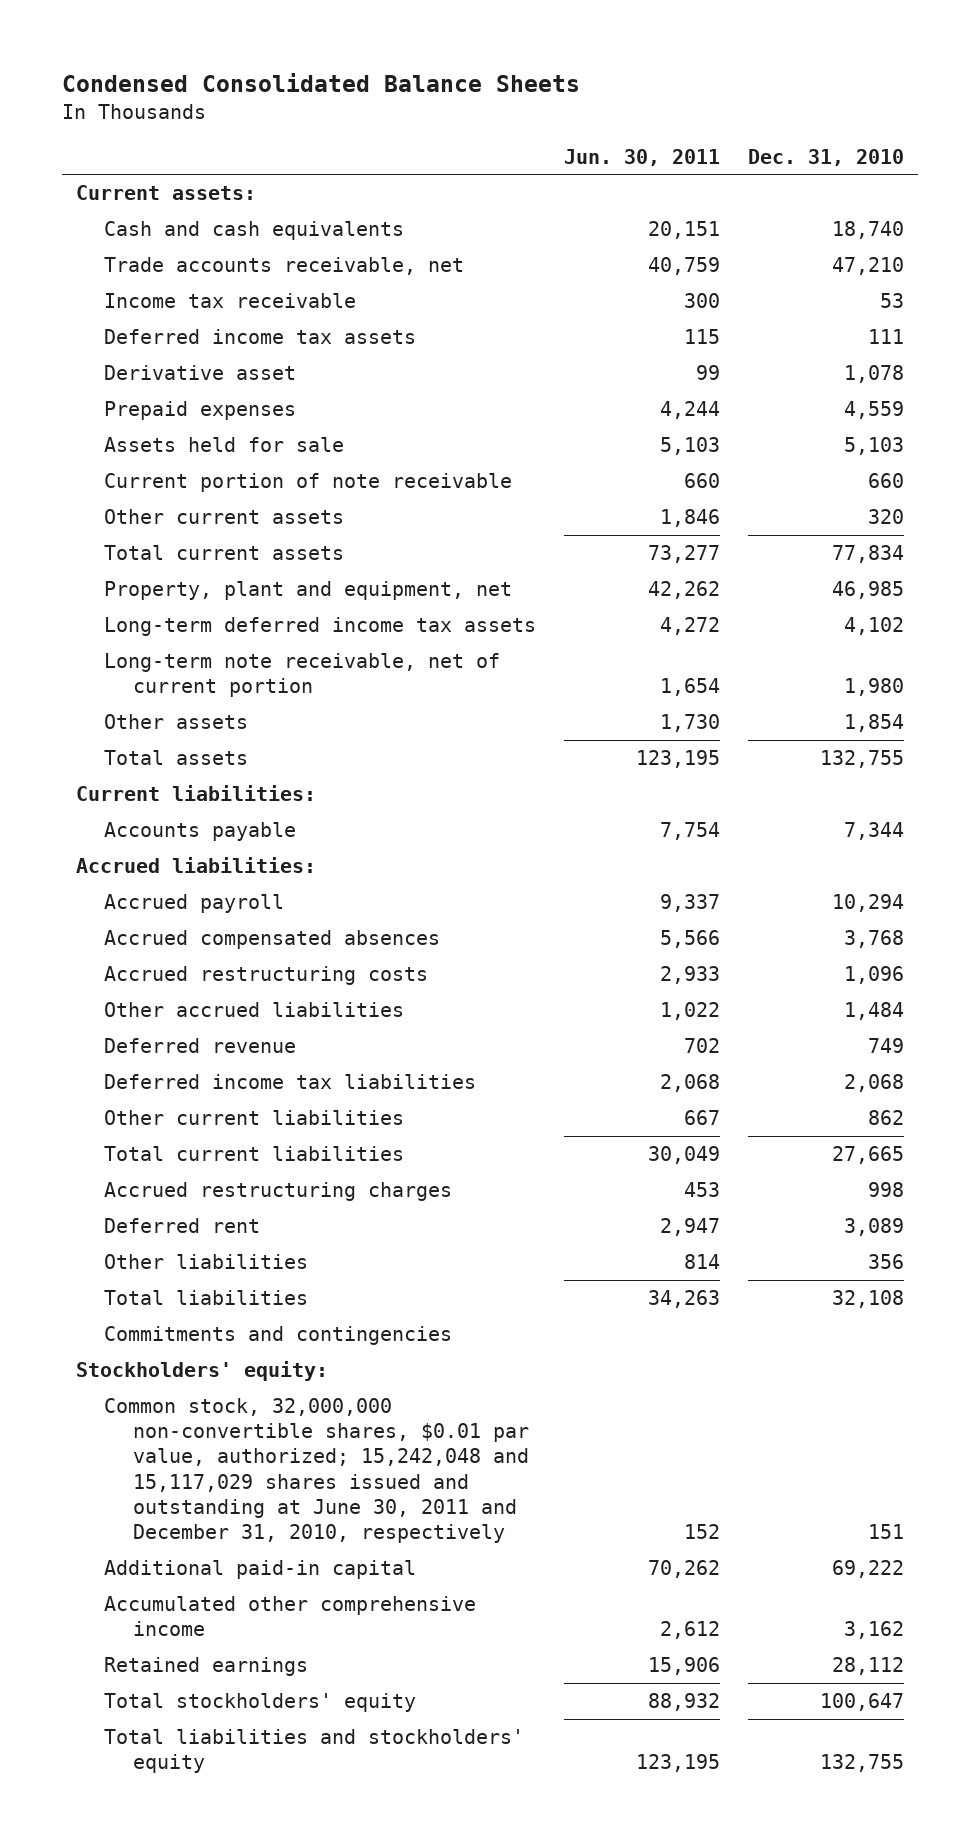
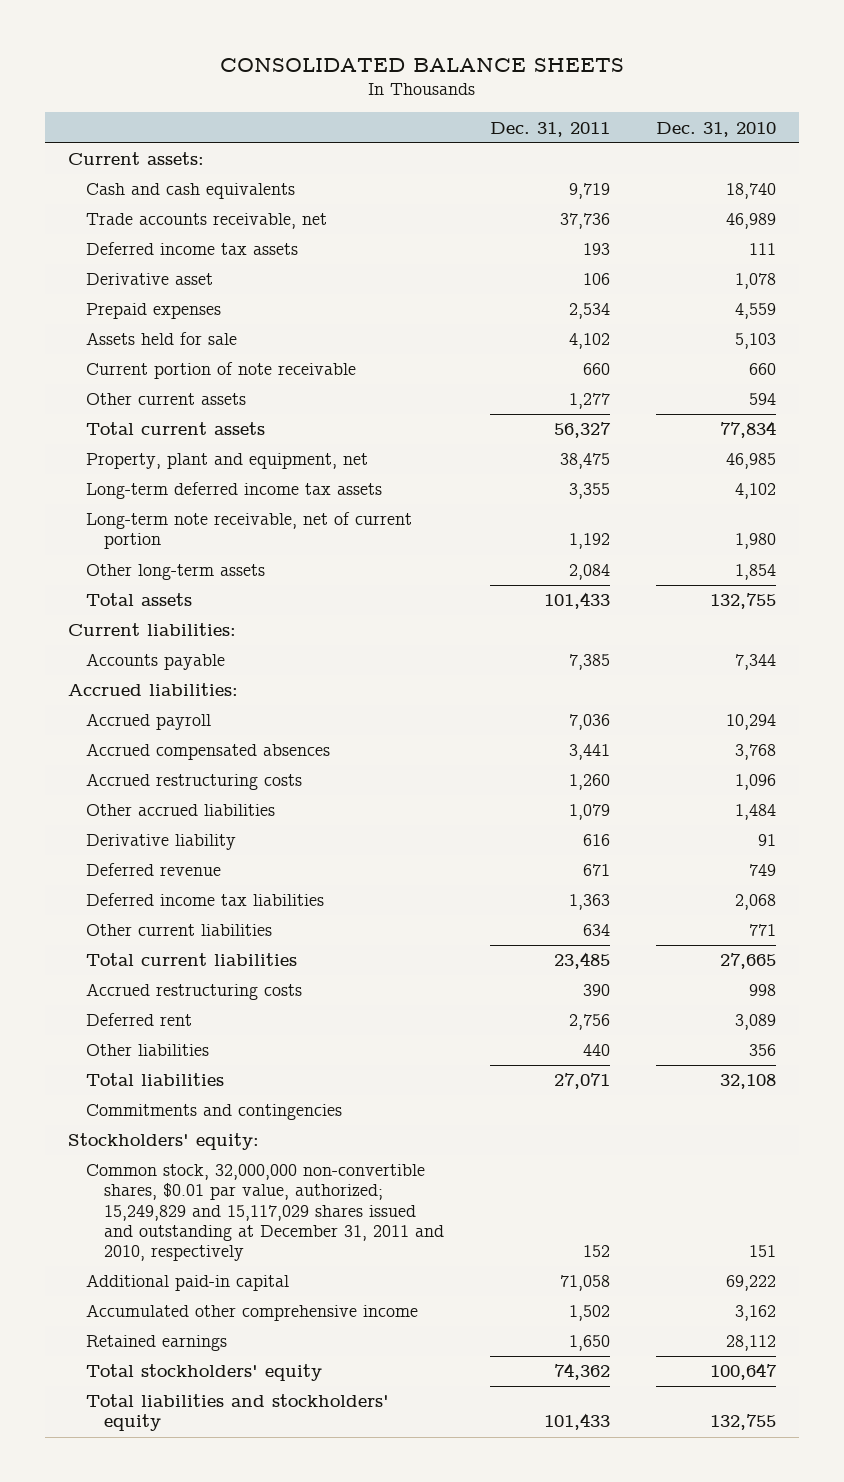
[61,73,580,93] Condensed Consolidated Balance Sheets -> [219,57,624,72] CONSOLIDATED BALANCE SHEETS
[564,148,721,166] Jun. 30, 2011 -> none
none -> [489,121,610,137] Dec. 31, 2011
[104,293,357,309] Income tax receivable -> none
[832,257,905,276] 47,210 -> [726,213,777,230] 46,989
[868,509,905,525] 320 -> [749,393,777,406] 594
[104,714,249,730] Other assets -> [85,564,265,581] Other long-term assets
none -> [85,834,236,851] Derivative liability
[868,1110,905,1126] 862 -> [749,924,777,937] 771
[104,1182,453,1202] Accrued restructuring charges -> [85,983,302,1001] Accrued restructuring costs
[104,1398,529,1544] Common stock, 32,000,000 non-convertible shares, $0.01 par value, authorized; 15,242,048 and 15,117,029 shares issued and outstanding at June 30, 2011 and December 31, 2010, respectively -> [85,1164,444,1262] Common stock, 32,000,000 non-convertible shares, $0.01 par value, authorized; 15,249,829 and 15,117,029 shares issued and outstanding at December 31, 2011 and 2010, respectively

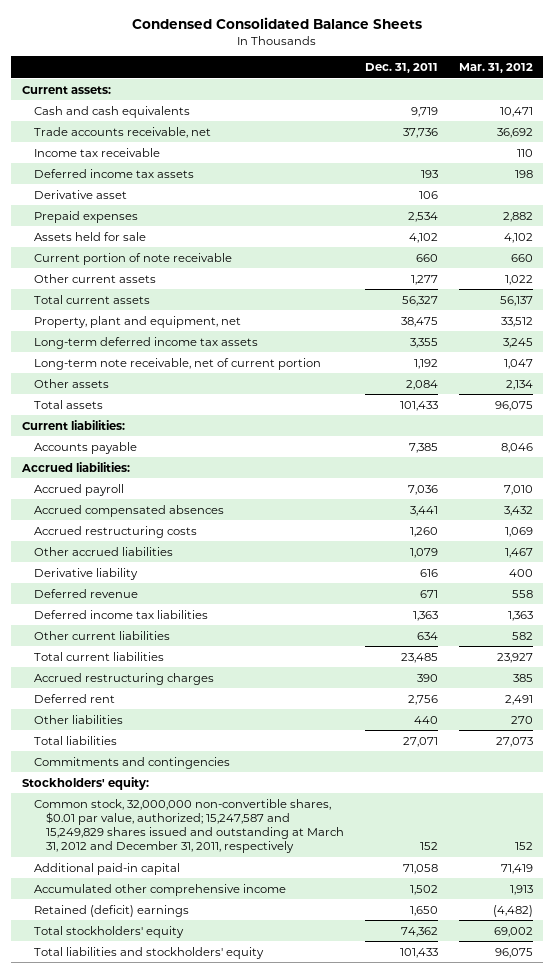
[219,57,624,72] CONSOLIDATED BALANCE SHEETS -> [132,17,423,30] Condensed Consolidated Balance Sheets
[656,121,777,137] Dec. 31, 2010 -> none
none -> [458,63,533,74] Mar. 31, 2012
none -> [33,147,160,157] Income tax receivable
[85,564,265,581] Other long-term assets -> [33,378,109,388] Other assets
[85,983,302,1001] Accrued restructuring costs -> [33,672,214,685] Accrued restructuring charges
[85,1164,444,1262] Common stock, 32,000,000 non-convertible shares, $0.01 par value, authorized; 15,249,829 and 15,117,029 shares issued and outstanding at December 31, 2011 and 2010, respectively -> [33,798,344,854] Common stock, 32,000,000 non-convertible shares, $0.01 par value, authorized; 15,247,587 and 15,249,829 shares issued and outstanding at March 31, 2012 and December 31, 2011, respectively
[85,1335,227,1352] Retained earnings -> [33,904,189,917] Retained (deficit) earnings

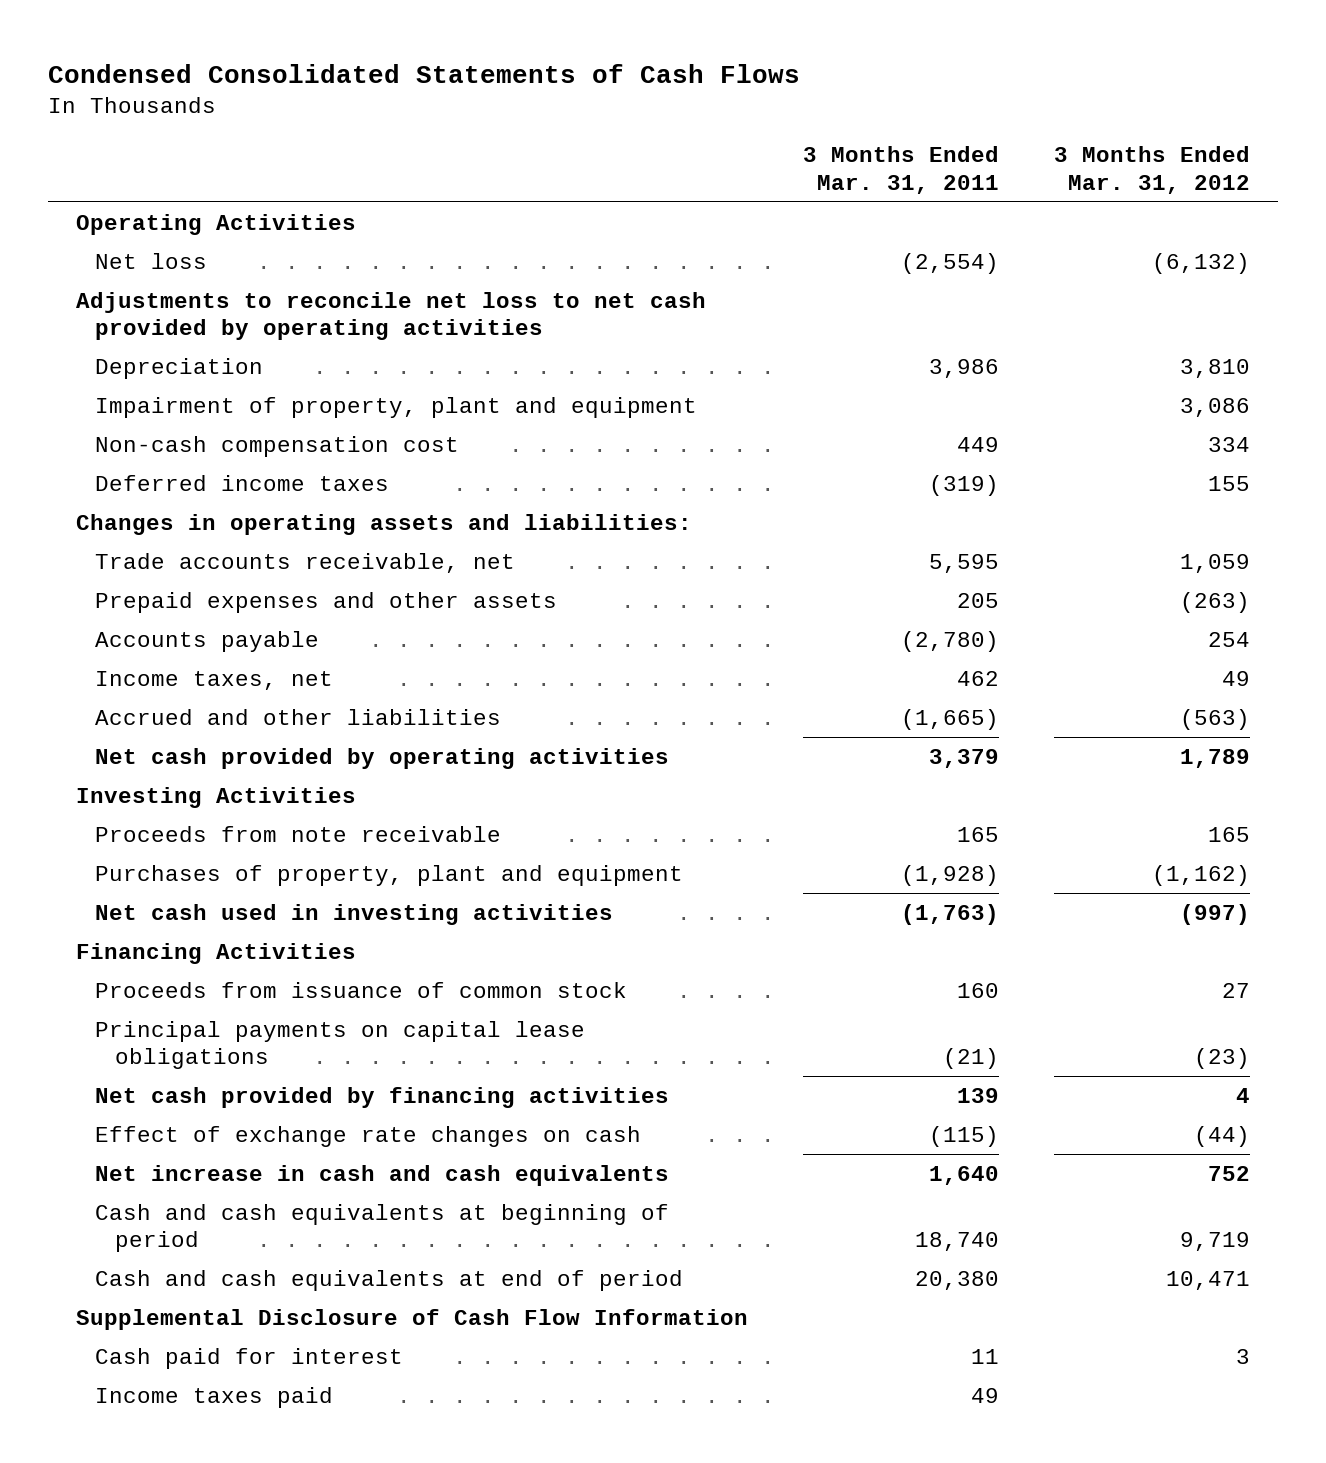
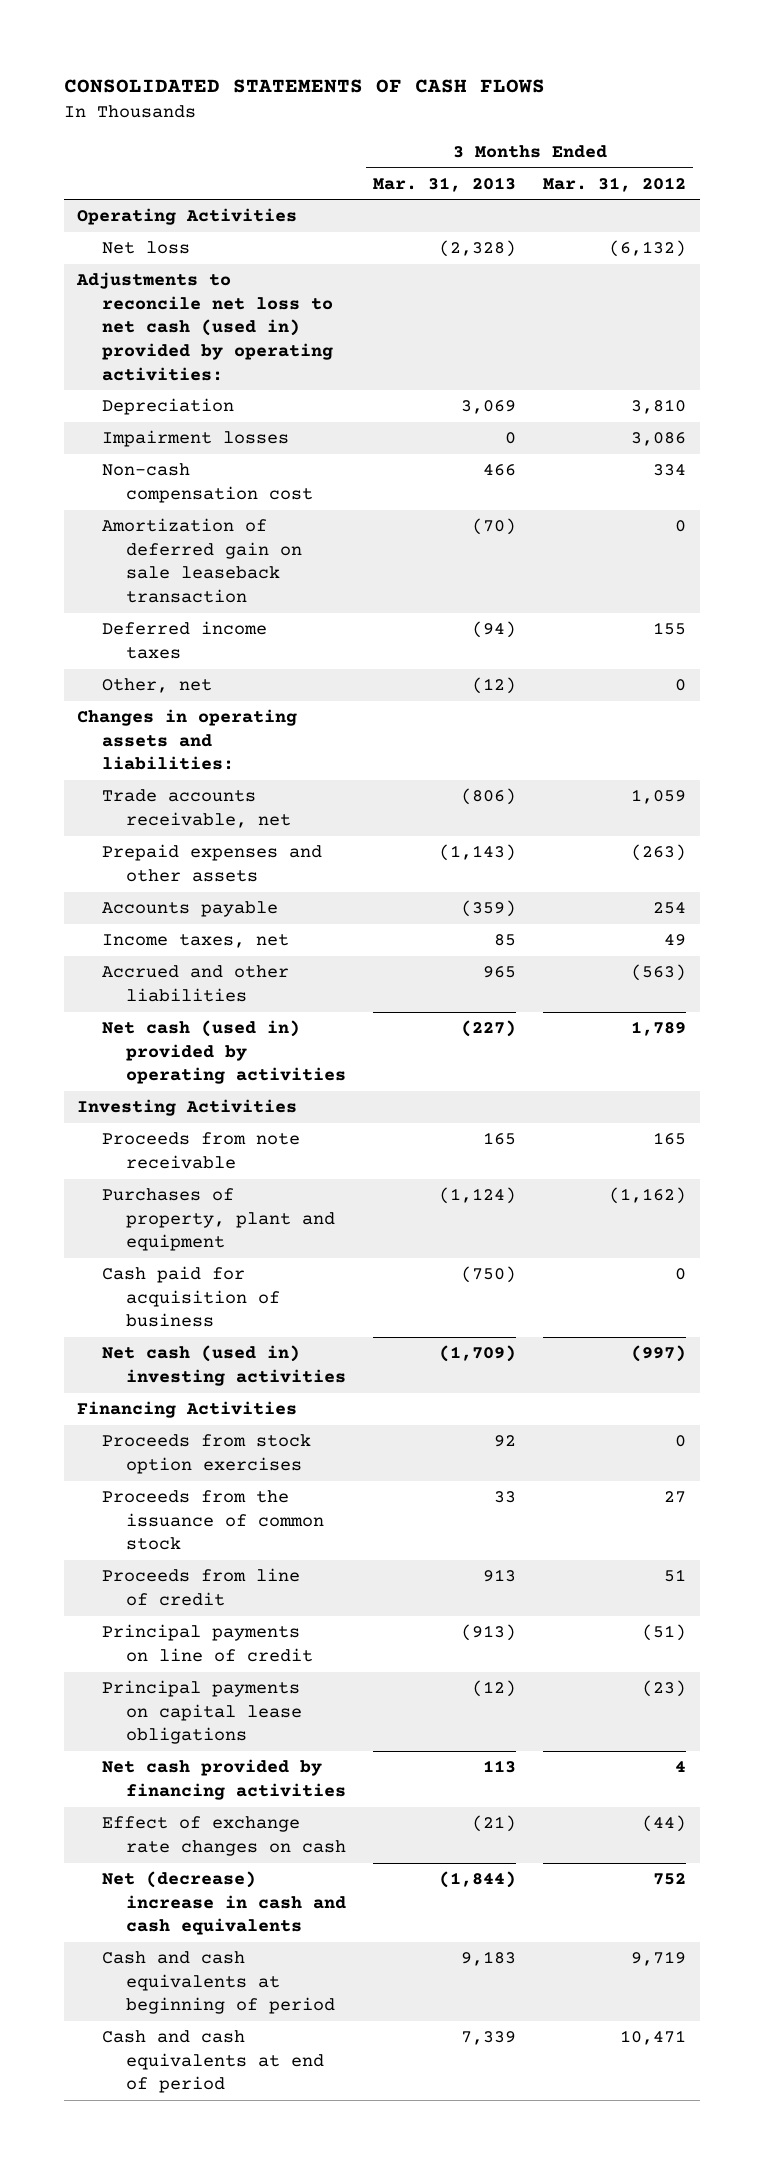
[47,63,800,83] Condensed Consolidated Statements of Cash Flows -> [63,79,545,94] CONSOLIDATED STATEMENTS OF CASH FLOWS
[802,146,999,194] 3 Months Ended Mar. 31, 2011 -> none
none -> [373,176,517,192] Mar. 31, 2013
[75,291,706,341] Adjustments to reconcile net loss to net cash provided by operating activities -> [76,272,333,381] Adjustments to reconcile net loss to net cash (used in) provided by operating activities:
[95,396,698,418] Impairment of property, plant and equipment -> [101,430,289,448] Impairment losses
none -> [101,518,303,603] Amortization of deferred gain on sale leaseback transaction
none -> [101,678,212,694] Other, net
[95,747,670,769] Net cash provided by operating activities -> [101,1020,347,1085] Net cash (used in) provided by operating activities
none -> [101,1266,281,1328] Cash paid for acquisition of business
[95,903,614,925] Net cash used in investing activities -> [101,1345,347,1386] Net cash (used in) investing activities
none -> [101,1434,311,1474] Proceeds from stock option exercises
[95,981,628,998] Proceeds from issuance of common stock -> [101,1490,325,1551] Proceeds from the issuance of common stock
none -> [101,1568,300,1606] Proceeds from line of credit
none -> [101,1624,314,1662] Principal payments on line of credit
[95,1164,670,1186] Net increase in cash and cash equivalents -> [101,1871,347,1936] Net (decrease) increase in cash and cash equivalents
[75,1308,748,1330] Supplemental Disclosure of Cash Flow Information -> none
[95,1347,404,1369] Cash paid for interest -> none
[95,1386,334,1408] Income taxes paid -> none

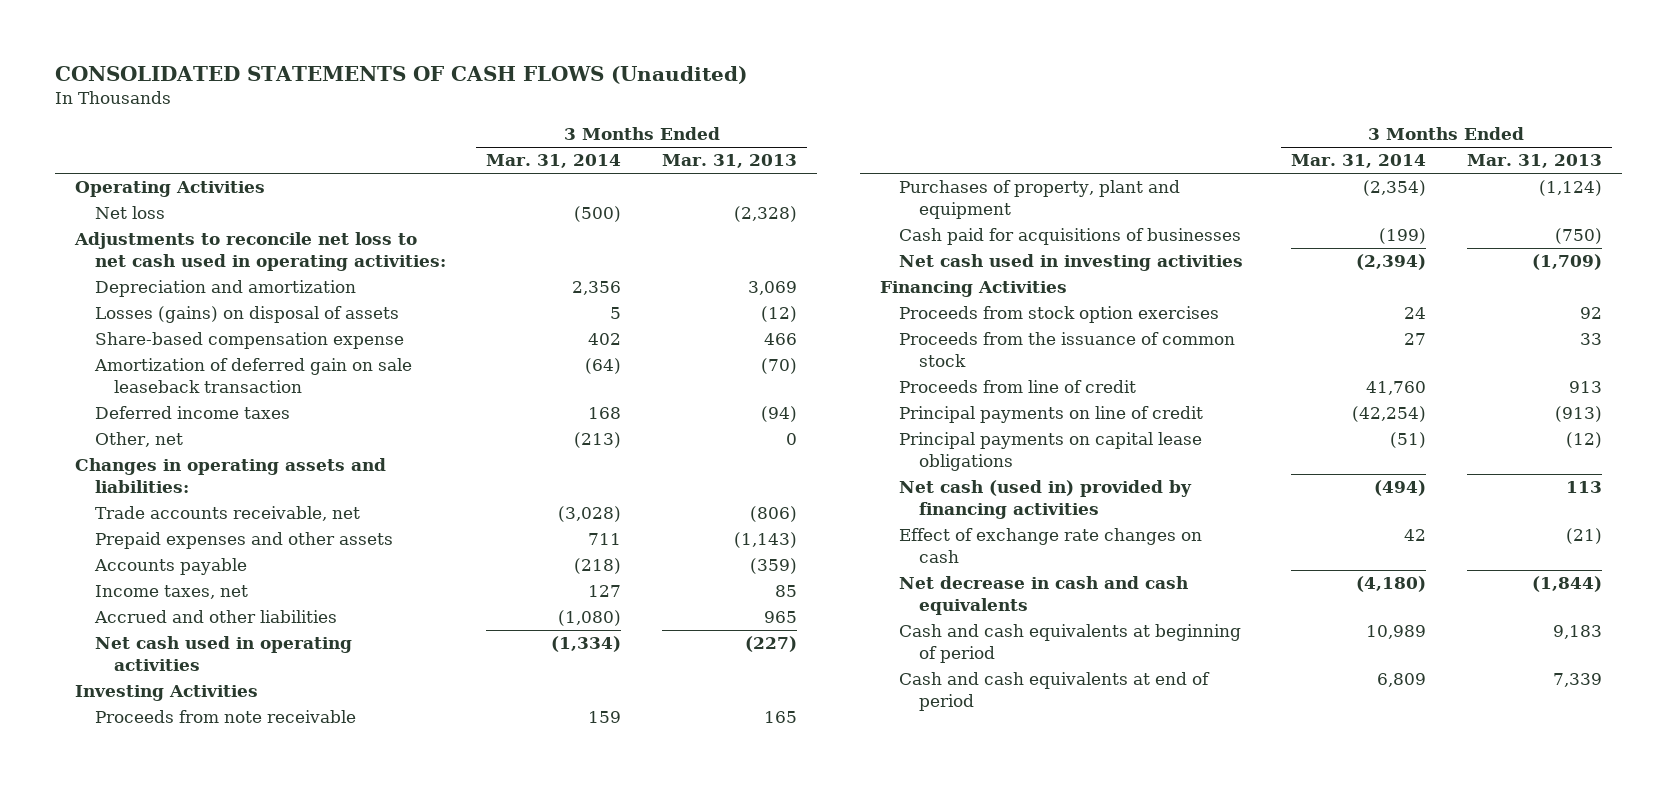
[63,79,545,94] CONSOLIDATED STATEMENTS OF CASH FLOWS -> [54,66,747,85] CONSOLIDATED STATEMENTS OF CASH FLOWS (Unaudited)
[543,176,687,192] Mar. 31, 2012 -> none
none -> [486,154,622,169] Mar. 31, 2014
[101,430,289,448] Impairment losses -> none
[76,272,333,381] Adjustments to reconcile net loss to net cash (used in) provided by operating activities: -> [74,232,446,271] Adjustments to reconcile net loss to net cash used in operating activities:
[101,398,234,416] Depreciation -> [94,280,356,298] Depreciation and amortization
none -> [94,306,399,324] Losses (gains) on disposal of assets
[101,463,314,503] Non-cash compensation cost -> [94,332,404,350] Share-based compensation expense
[472,677,517,695] (12) -> [785,433,797,446] 0
[101,1020,347,1085] Net cash (used in) provided by operating activities -> [94,636,352,671] Net cash used in operating activities
[101,1266,281,1328] Cash paid for acquisition of business -> [899,228,1242,246] Cash paid for acquisitions of businesses
[101,1345,347,1386] Net cash (used in) investing activities -> [899,254,1244,272] Net cash used in investing activities
[101,1759,347,1800] Net cash provided by financing activities -> [899,480,1193,519] Net cash (used in) provided by financing activities
[101,1871,347,1936] Net (decrease) increase in cash and cash equivalents -> [899,576,1189,615] Net decrease in cash and cash equivalents

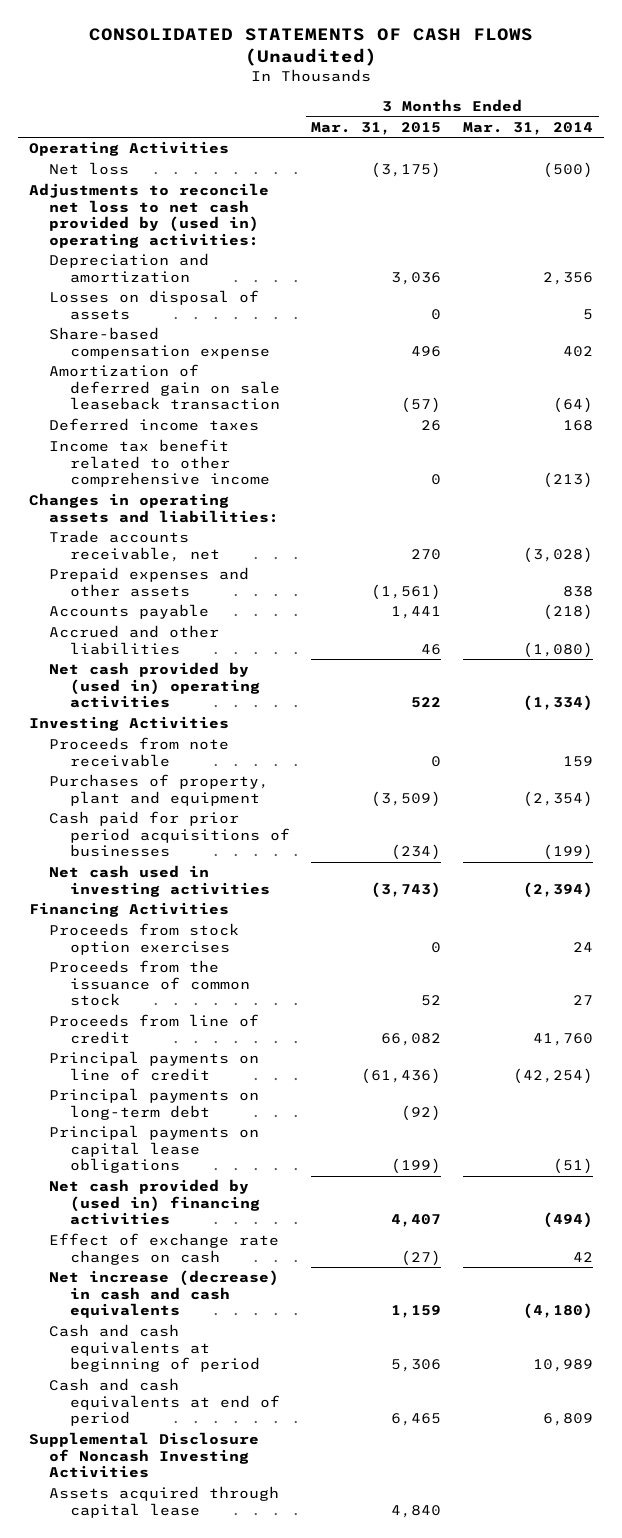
[661,154,797,169] Mar. 31, 2013 -> none
none -> [311,121,442,135] Mar. 31, 2015
[74,232,446,271] Adjustments to reconcile net loss to net cash used in operating activities: -> [28,183,269,248] Adjustments to reconcile net loss to net cash provided by (used in) operating activities:
[94,306,399,324] Losses (gains) on disposal of assets -> [49,290,260,320] Losses on disposal of assets
[94,432,183,448] Other, net -> [49,439,270,488] Income tax benefit related to other comprehensive income
[588,533,622,546] 711 -> [563,585,594,597] 838
[94,585,248,600] Income taxes, net -> none
[94,636,352,671] Net cash used in operating activities -> [49,662,260,709] Net cash provided by (used in) operating activities
[899,228,1242,246] Cash paid for acquisitions of businesses -> [49,811,290,858] Cash paid for prior period acquisitions of businesses
none -> [49,1088,260,1120] Principal payments on long-term debt
[899,480,1193,519] Net cash (used in) provided by financing activities -> [49,1179,260,1226] Net cash provided by (used in) financing activities
[899,576,1189,615] Net decrease in cash and cash equivalents -> [49,1270,280,1319] Net increase (decrease) in cash and cash equivalents
none -> [28,1432,259,1479] Supplemental Disclosure of Noncash Investing Activities
none -> [49,1486,280,1518] Assets acquired through capital lease

